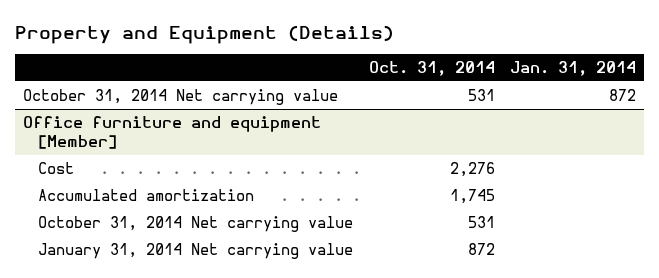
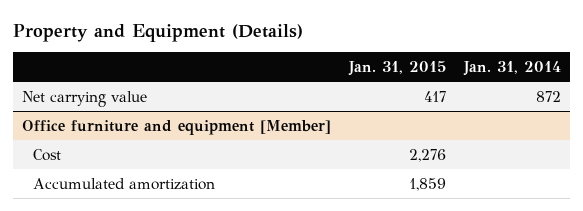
[368,61,495,77] Oct. 31, 2014 -> none
none -> [347,60,446,76] Jan. 31, 2015
[22,89,338,106] October 31, 2014 Net carrying value -> [21,90,147,107] Net carrying value
[38,216,354,233] October 31, 2014 Net carrying value -> none
[38,243,354,260] January 31, 2014 Net carrying value -> none

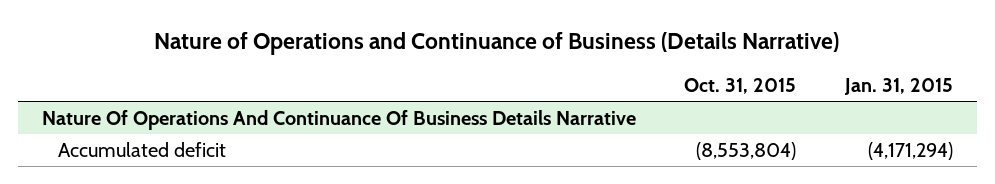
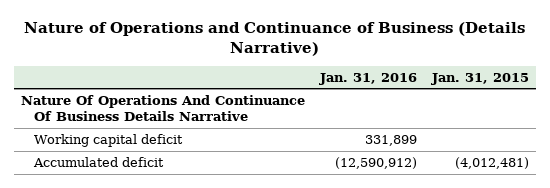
[684,78,797,95] Oct. 31, 2015 -> none
none -> [318,72,417,85] Jan. 31, 2016
none -> [33,133,183,147] Working capital deficit
[867,142,953,161] (4,171,294) -> [454,156,529,169] (4,012,481)

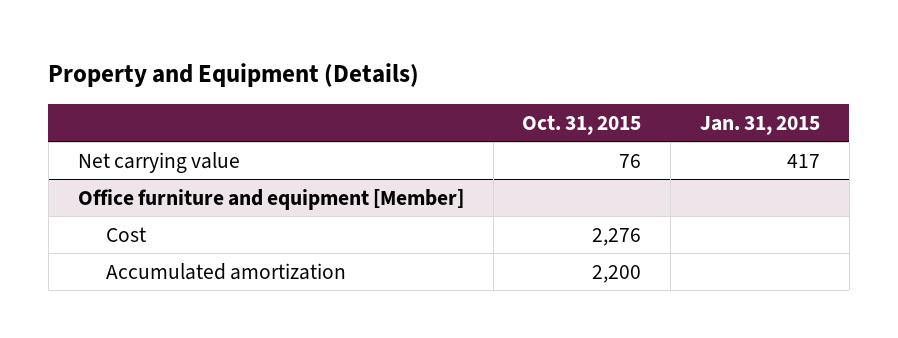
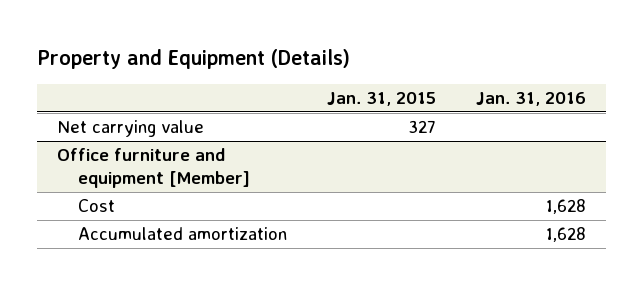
[522,114,642,135] Oct. 31, 2015 -> none
none -> [475,92,586,107] Jan. 31, 2016
[786,153,820,168] 417 -> [407,120,436,134] 327

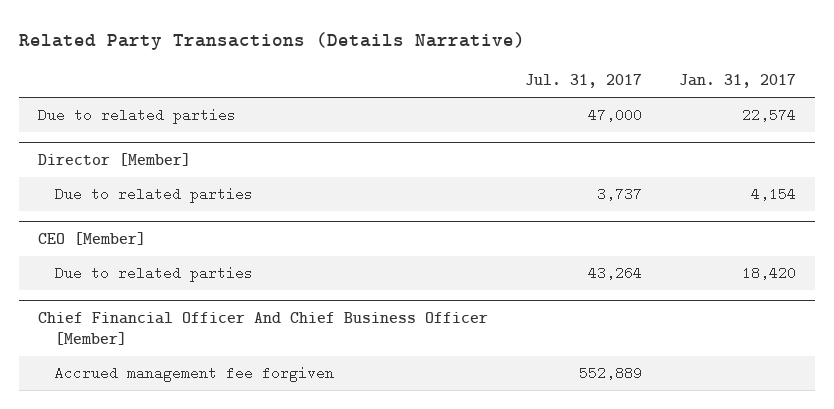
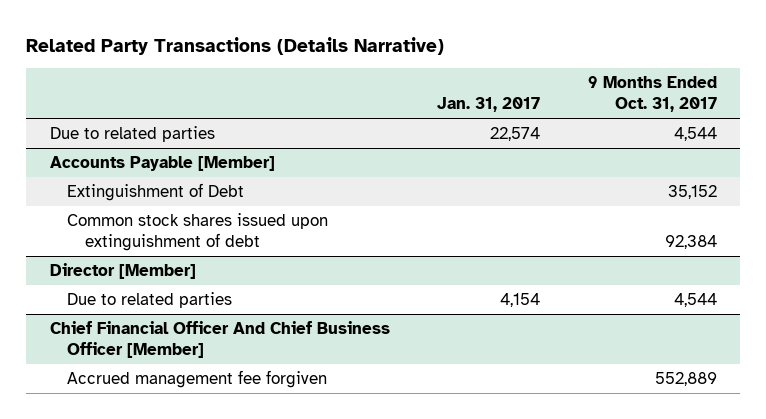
[525,74,643,89] Jul. 31, 2017 -> none
none -> [587,76,717,113] 9 Months Ended Oct. 31, 2017
none -> [49,156,275,172] Accounts Payable [Member]
none -> [67,183,245,202] Extinguishment of Debt
none -> [67,213,329,251] Common stock shares issued upon extinguishment of debt
[37,231,146,245] CEO [Member] -> none
[54,266,253,283] Due to related parties -> none

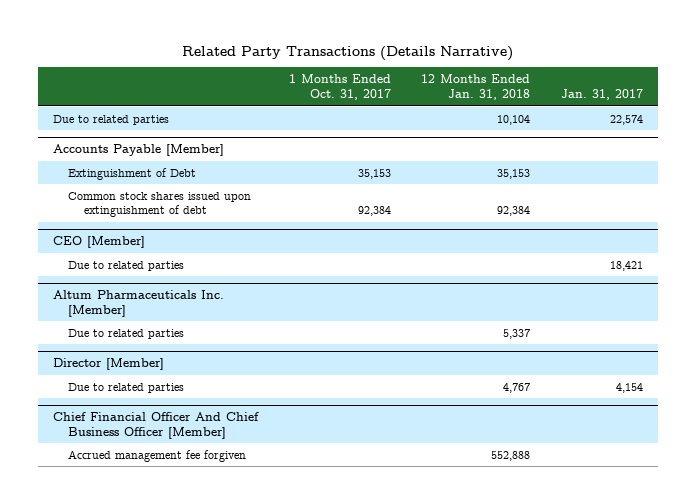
[587,76,717,113] 9 Months Ended Oct. 31, 2017 -> none
none -> [288,74,391,100] 1 Months Ended Oct. 31, 2017
none -> [421,74,531,100] 12 Months Ended Jan. 31, 2018
none -> [53,236,146,249] CEO [Member]
none -> [68,260,185,271] Due to related parties
none -> [53,290,225,317] Altum Pharmaceuticals Inc. [Member]
none -> [68,328,185,339] Due to related parties

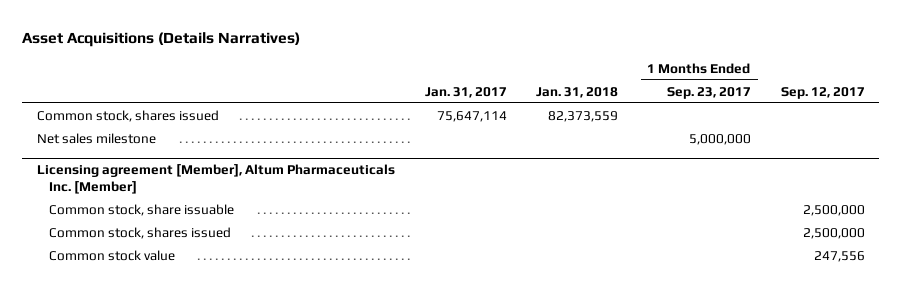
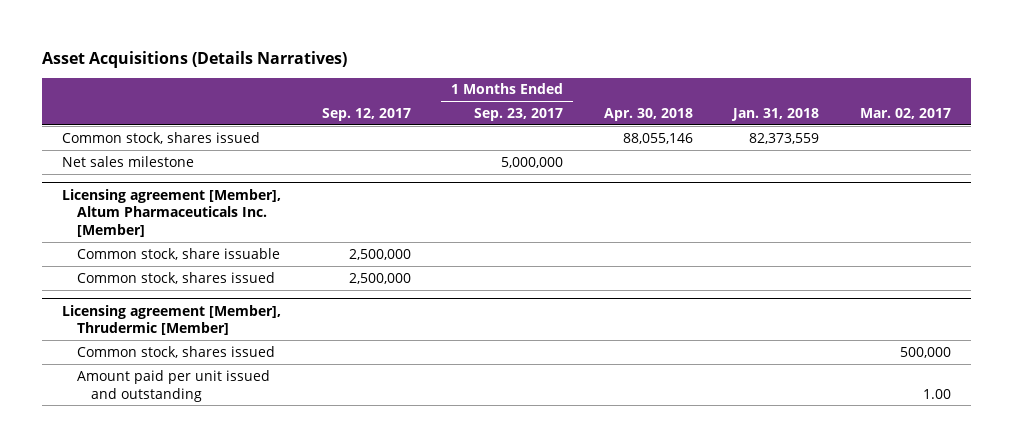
[424,86,507,98] Jan. 31, 2017 -> none
none -> [603,107,693,121] Apr. 30, 2018
none -> [859,107,951,119] Mar. 02, 2017
[49,249,176,261] Common stock value -> none
none -> [62,304,282,336] Licensing agreement [Member], Thrudermic [Member]
none -> [76,345,275,358] Common stock, shares issued
none -> [76,369,270,402] Amount paid per unit issued and outstanding

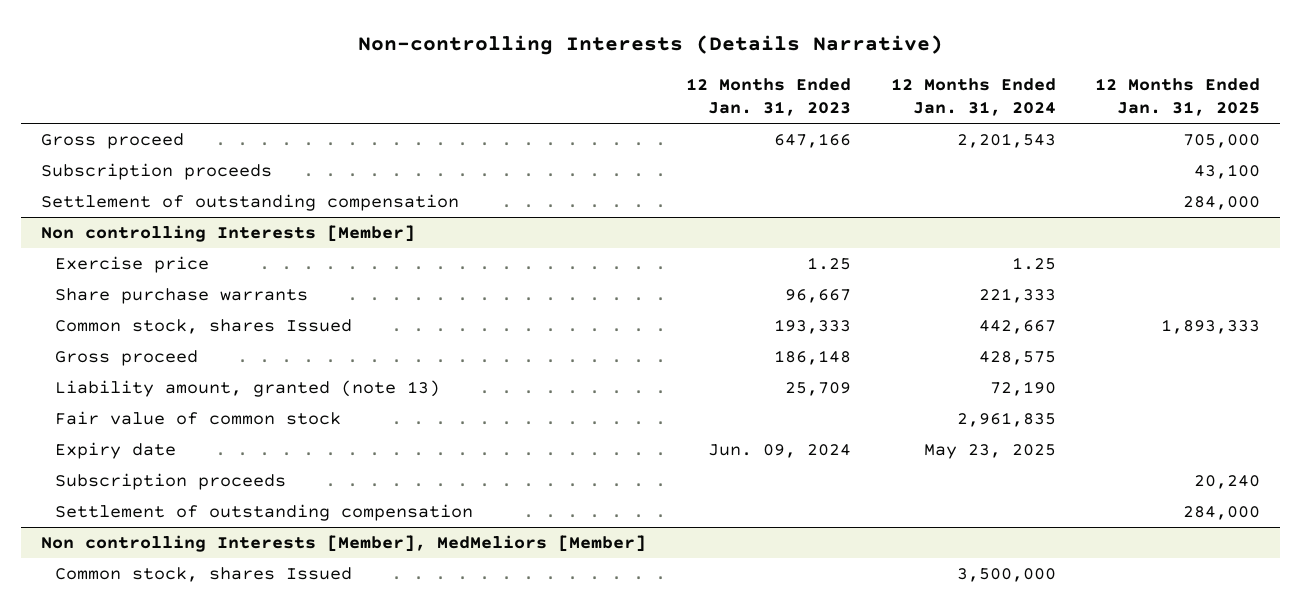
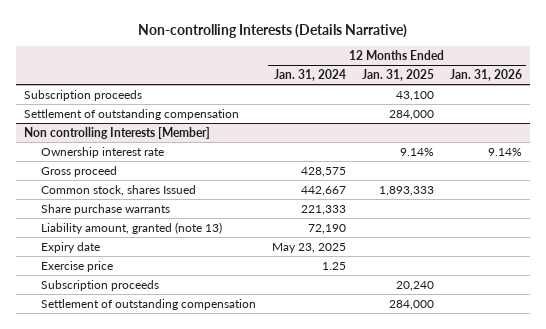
[685,77,851,117] 12 Months Ended Jan. 31, 2023 -> none
none -> [449,68,522,81] Jan. 31, 2026
[41,133,185,150] Gross proceed -> none
none -> [40,146,164,158] Ownership interest rate
[55,319,353,335] Common stock, shares Issued -> [40,184,196,196] Common stock, shares Issued
[55,288,309,305] Share purchase warrants -> [40,203,170,215] Share purchase warrants
[55,411,342,426] Fair value of common stock -> none
[55,256,210,274] Exercise price -> [40,260,113,272] Exercise price
[41,535,647,553] Non controlling Interests [Member], MedMeliors [Member] -> none
[55,567,353,583] Common stock, shares Issued -> none

